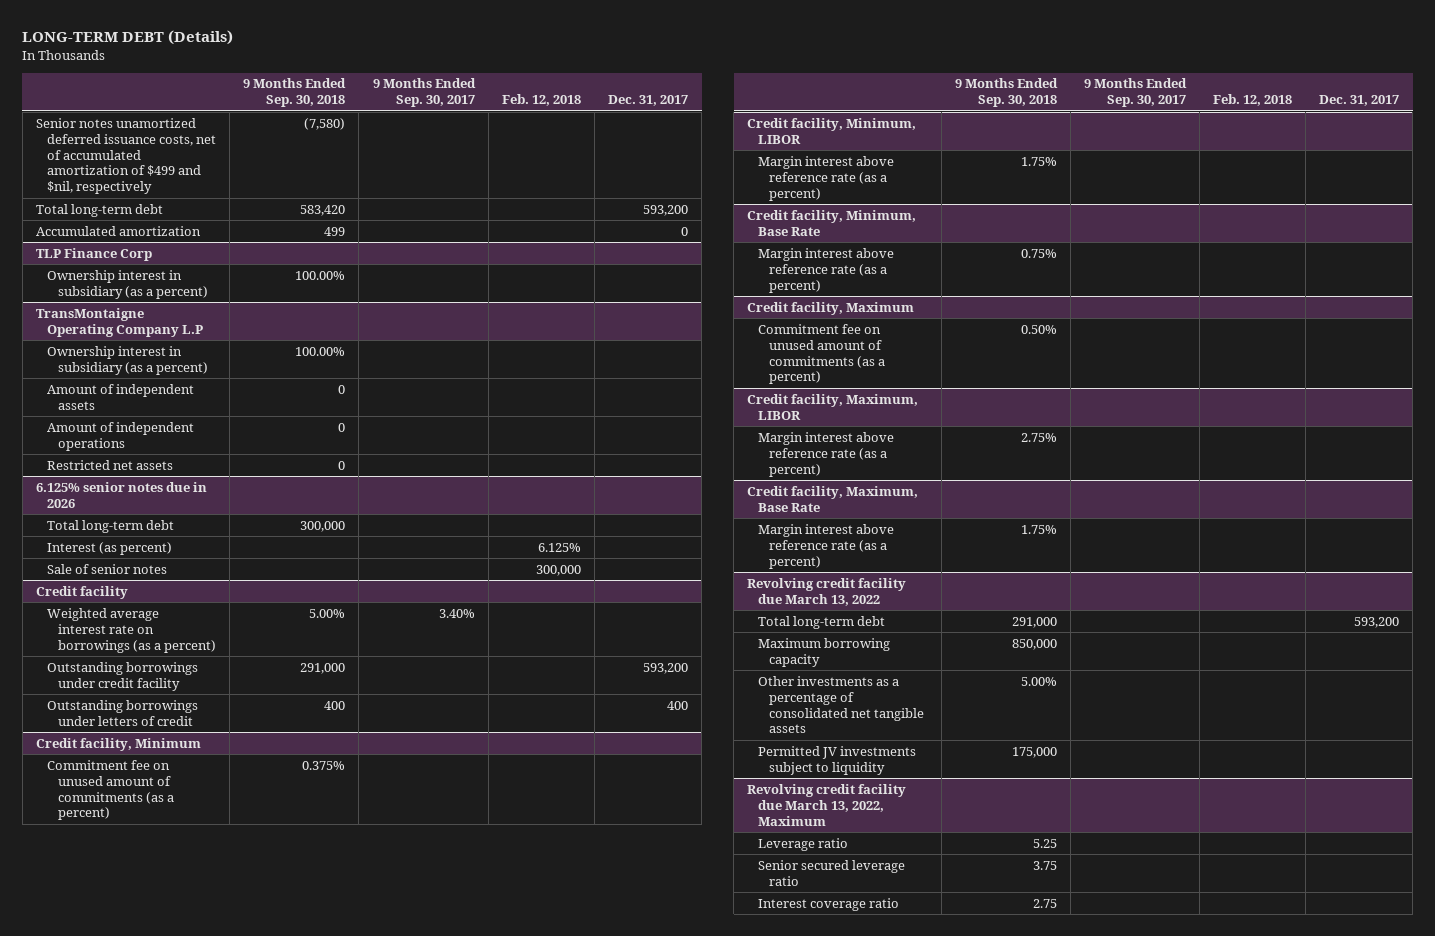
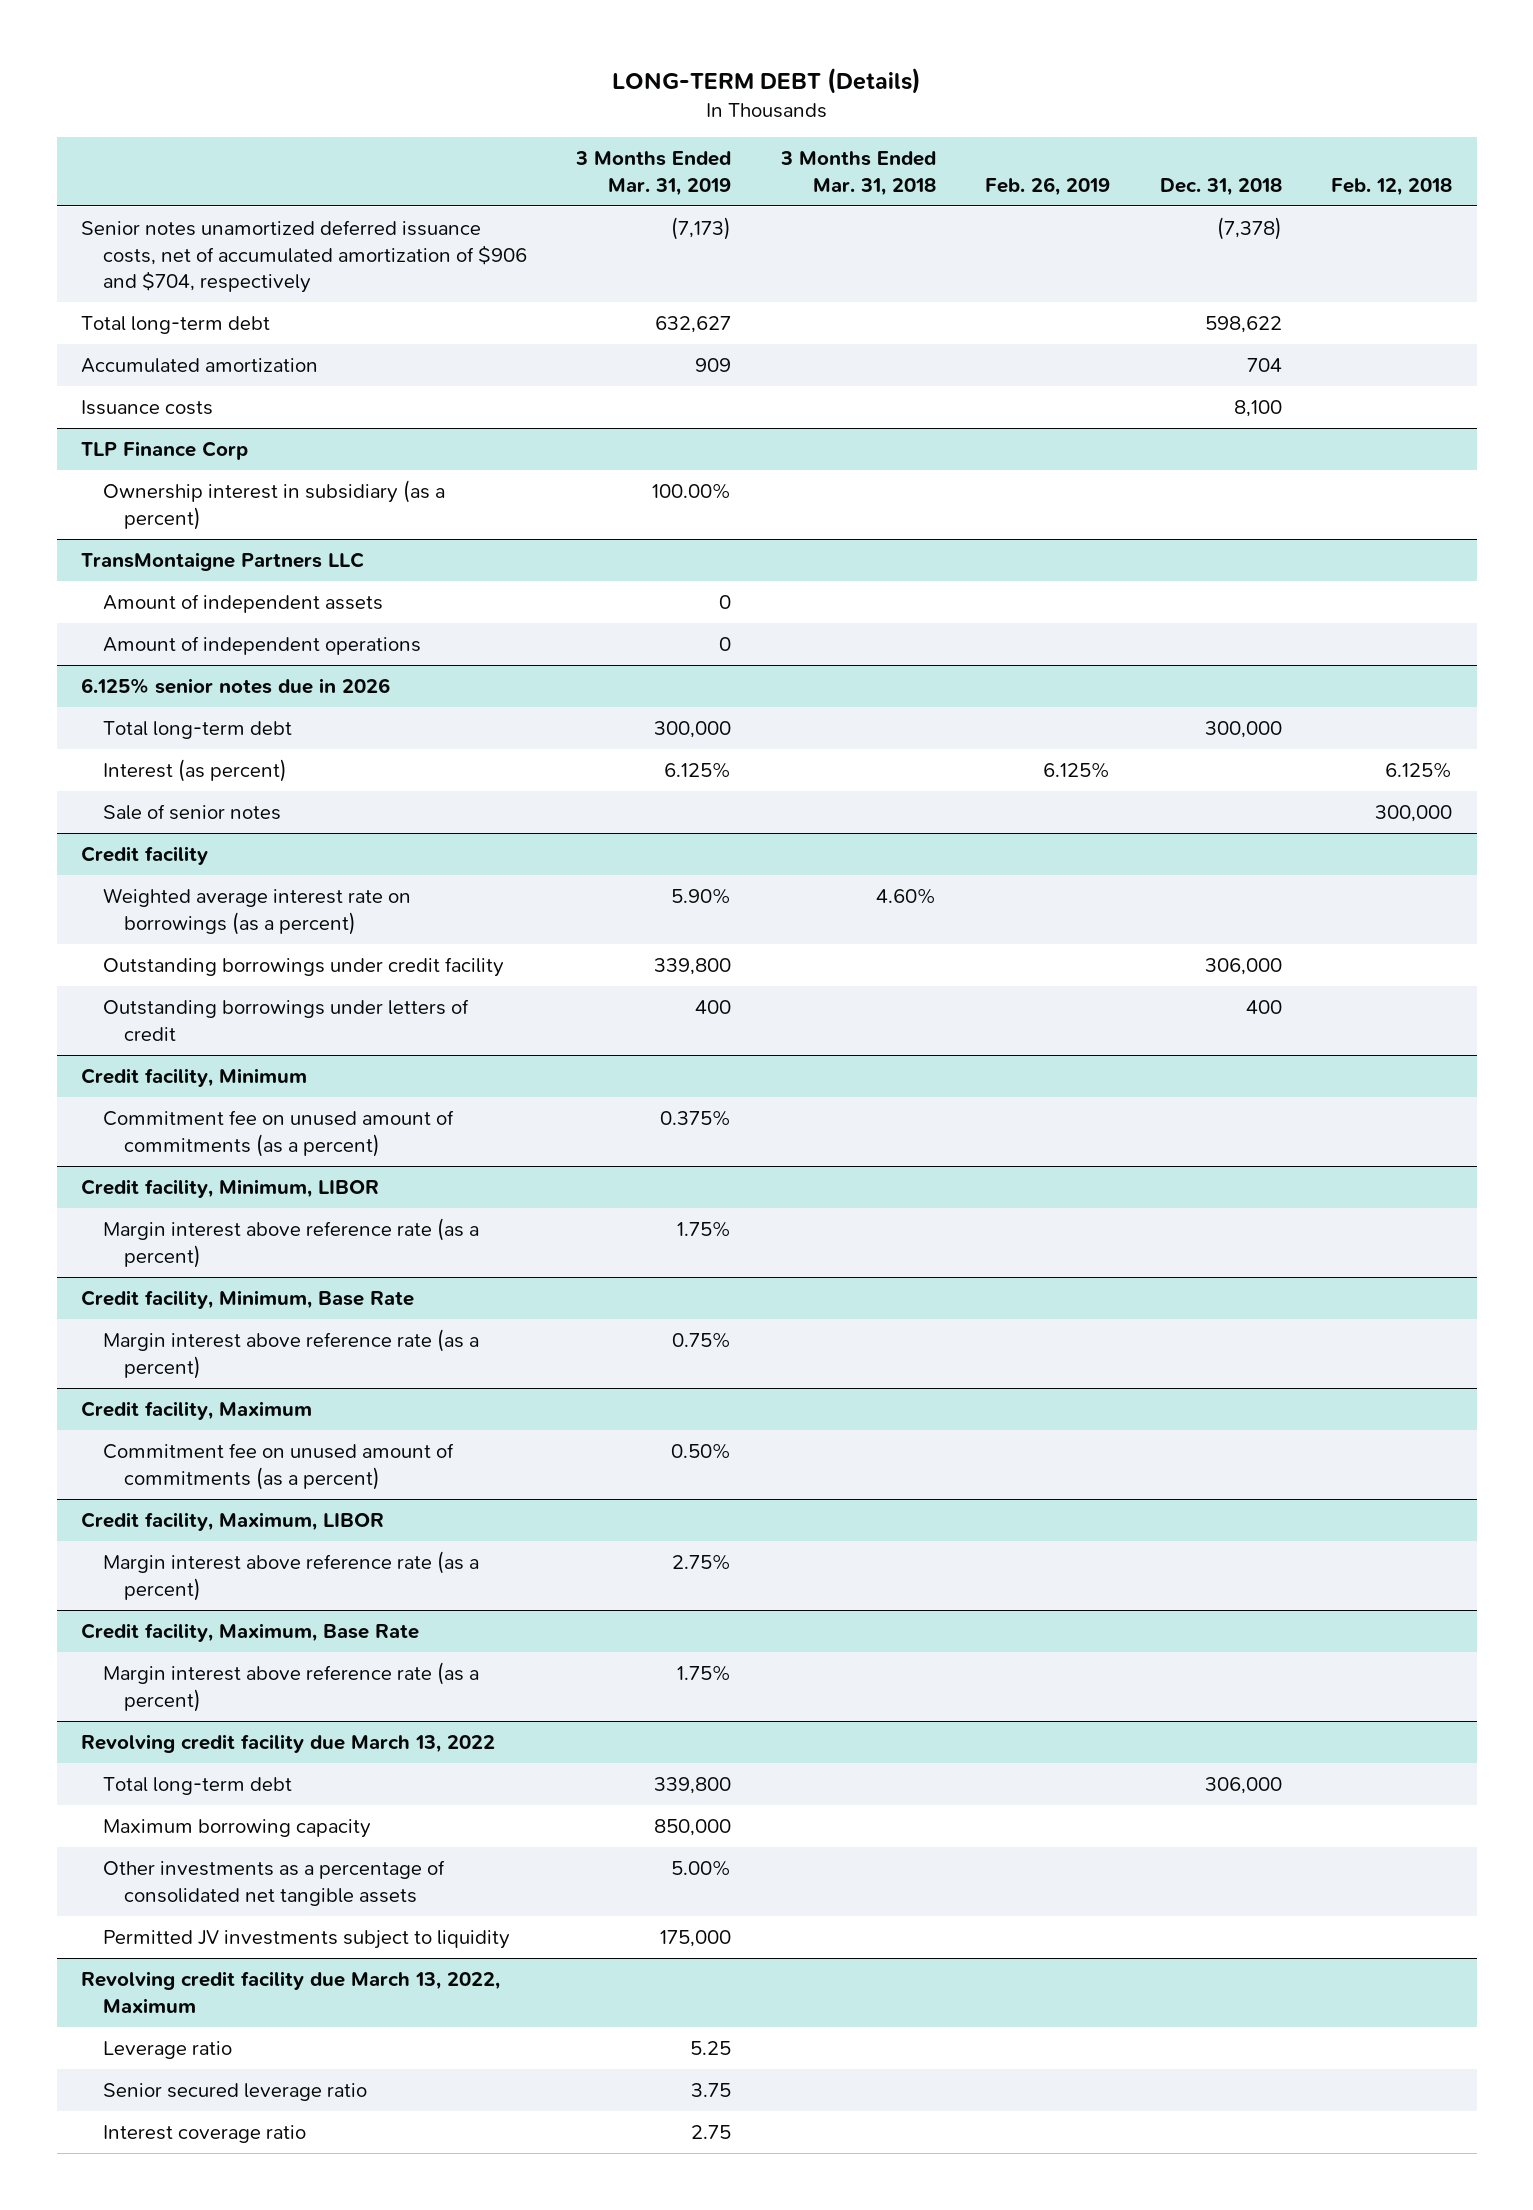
[243,78,347,108] 9 Months Ended Sep. 30, 2018 -> none
[372,78,476,108] 9 Months Ended Sep. 30, 2017 -> none
[607,95,688,107] Dec. 31, 2017 -> none
none -> [575,151,732,196] 3 Months Ended Mar. 31, 2019
none -> [779,151,936,196] 3 Months Ended Mar. 31, 2018
none -> [985,176,1111,196] Feb. 26, 2019
none -> [1159,177,1282,196] Dec. 31, 2018
[36,117,217,195] Senior notes unamortized deferred issuance costs, net of accumulated amortization of $499 and $nil, respectively -> [81,219,527,294] Senior notes unamortized deferred issuance costs, net of accumulated amortization of $906 and $704, respectively
none -> [81,399,214,415] Issuance costs
[36,307,204,337] TransMontaigne Operating Company L.P -> none
[47,345,209,375] Ownership interest in subsidiary (as a percent) -> none
[47,383,195,410] Amount of independent assets -> none
[47,421,195,451] Amount of independent operations -> none
[47,459,174,470] Restricted net assets -> none
none -> [81,551,365,571] TransMontaigne Partners LLC
none -> [102,593,383,613] Amount of independent assets
none -> [102,635,421,655] Amount of independent operations

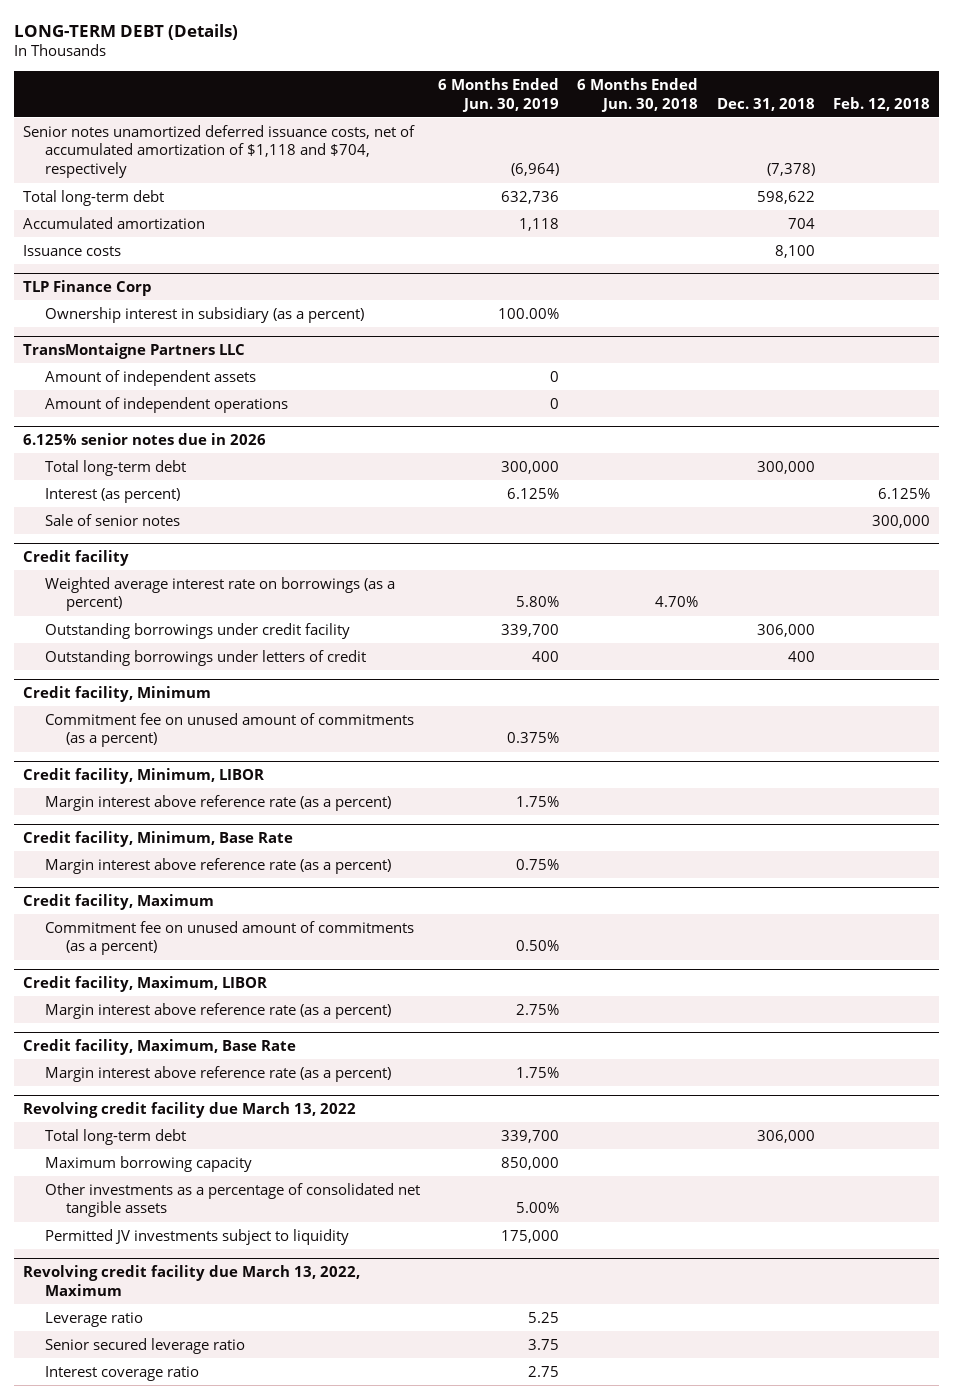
[575,151,732,196] 3 Months Ended Mar. 31, 2019 -> none
[779,151,936,196] 3 Months Ended Mar. 31, 2018 -> none
[985,176,1111,196] Feb. 26, 2019 -> none
none -> [438,77,560,112] 6 Months Ended Jun. 30, 2019
none -> [577,77,699,112] 6 Months Ended Jun. 30, 2018
[81,219,527,294] Senior notes unamortized deferred issuance costs, net of accumulated amortization of $906 and $704, respectively -> [23,124,416,179] Senior notes unamortized deferred issuance costs, net of accumulated amortization of $1,118 and $704, respectively

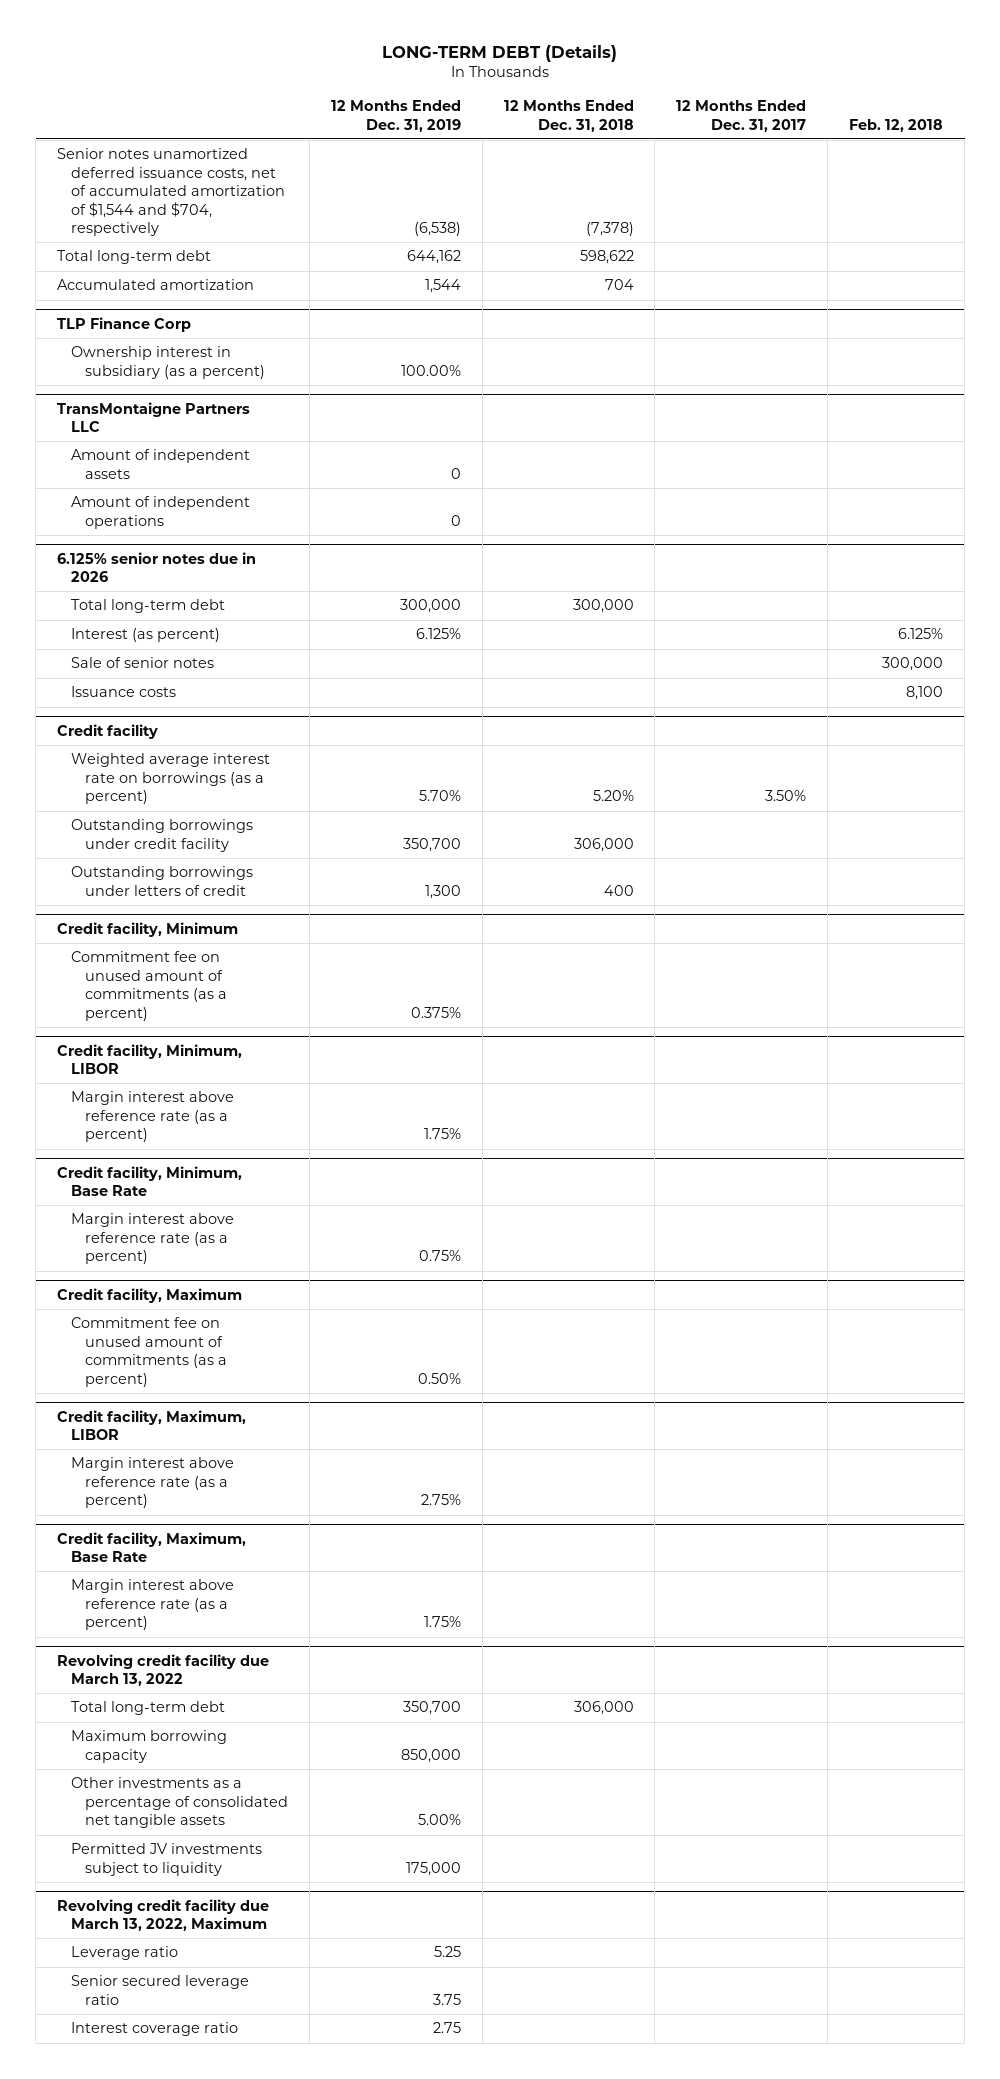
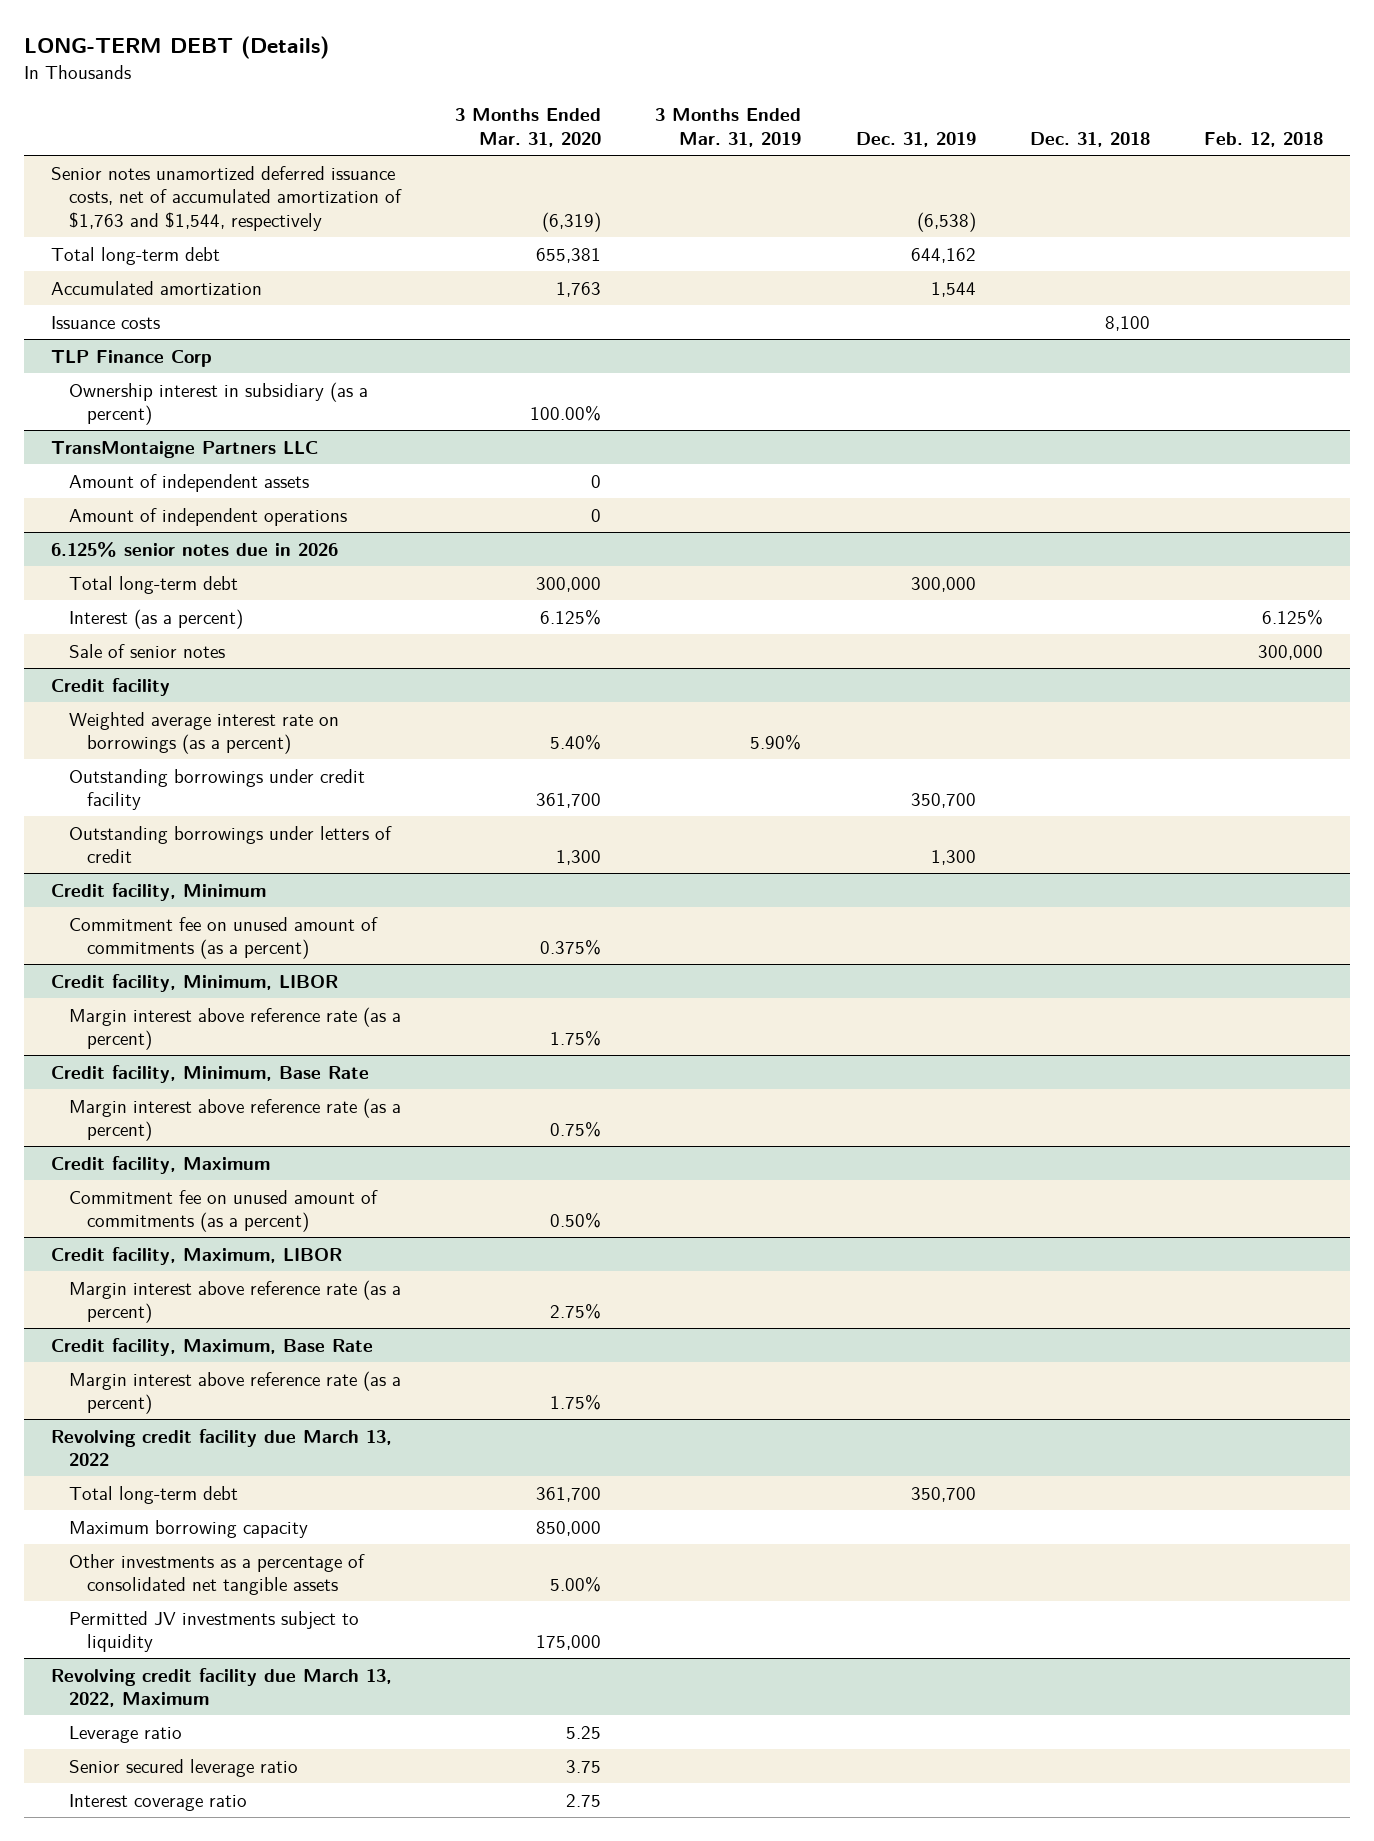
[330,100,461,132] 12 Months Ended Dec. 31, 2019 -> none
[503,100,634,132] 12 Months Ended Dec. 31, 2018 -> none
[676,100,807,132] 12 Months Ended Dec. 31, 2017 -> none
none -> [455,108,602,147] 3 Months Ended Mar. 31, 2020
none -> [655,108,802,147] 3 Months Ended Mar. 31, 2019
none -> [855,131,976,147] Dec. 31, 2019
none -> [1029,131,1150,147] Dec. 31, 2018
[57,148,286,236] Senior notes unamortized deferred issuance costs, net of accumulated amortization of $1,544 and $704, respectively -> [51,165,402,231] Senior notes unamortized deferred issuance costs, net of accumulated amortization of $1,763 and $1,544, respectively
none -> [51,315,161,329] Issuance costs
[71,628,221,643] Interest (as percent) -> [68,608,243,629] Interest (as a percent)
[71,686,177,698] Issuance costs -> none

